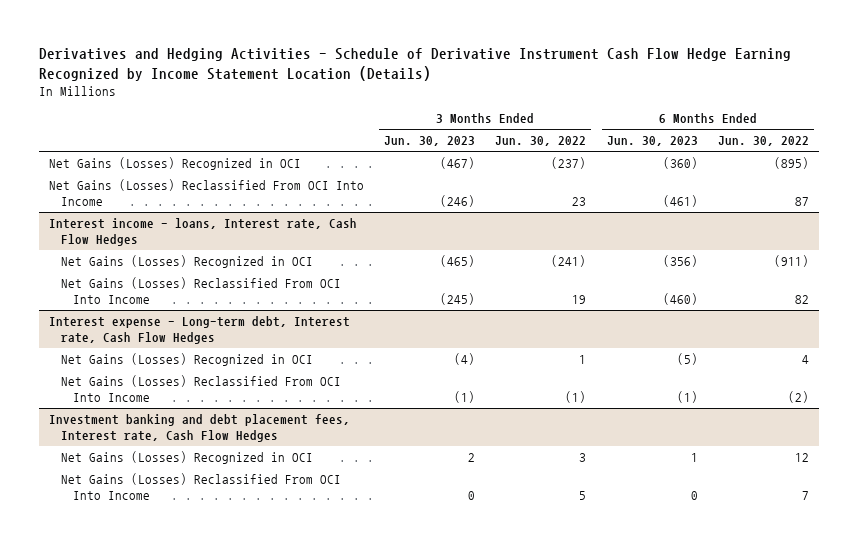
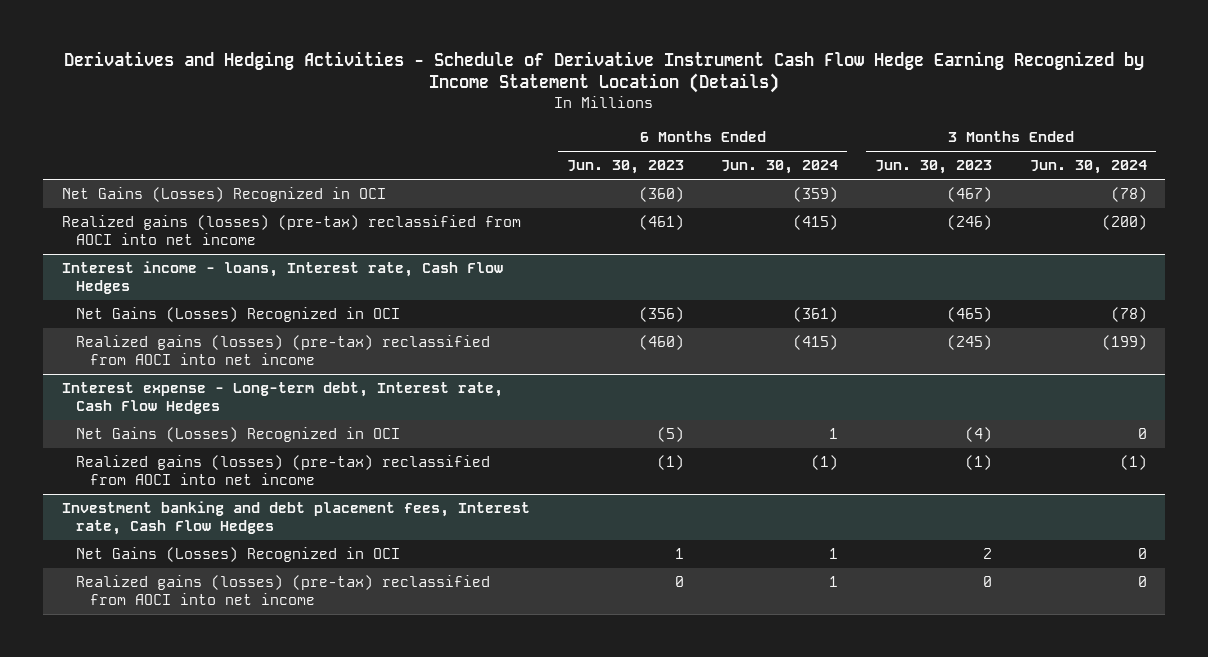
[495,136,587,147] Jun. 30, 2022 -> none
[717,136,809,147] Jun. 30, 2022 -> none
none -> [721,160,839,175] Jun. 30, 2024
none -> [1029,160,1147,175] Jun. 30, 2024
[48,178,364,206] Net Gains (Losses) Reclassified From OCI Into Income -> [61,215,521,245] Realized gains (losses) (pre-tax) reclassified from AOCI into net income
[60,276,341,304] Net Gains (Losses) Reclassified From OCI Into Income -> [76,335,491,365] Realized gains (losses) (pre-tax) reclassified from AOCI into net income
[60,374,341,402] Net Gains (Losses) Reclassified From OCI Into Income -> [76,455,491,485] Realized gains (losses) (pre-tax) reclassified from AOCI into net income
[60,472,341,500] Net Gains (Losses) Reclassified From OCI Into Income -> [76,575,491,605] Realized gains (losses) (pre-tax) reclassified from AOCI into net income

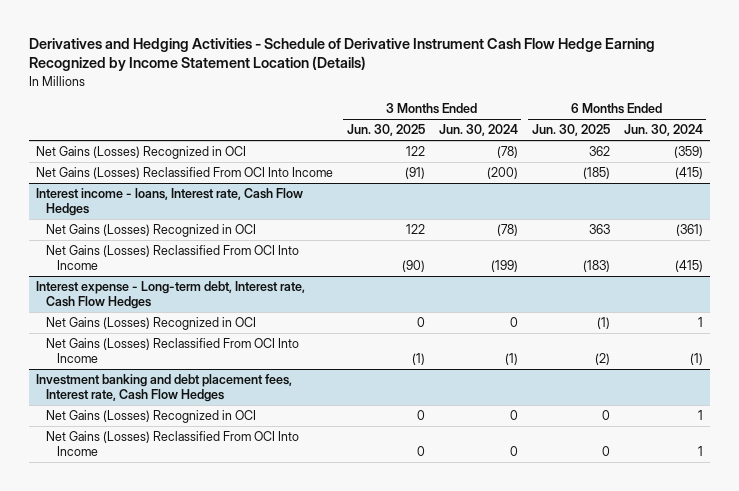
[566,160,684,175] Jun. 30, 2023 -> none
[875,160,993,175] Jun. 30, 2023 -> none
none -> [346,124,425,137] Jun. 30, 2025
none -> [531,124,610,137] Jun. 30, 2025
[61,215,521,245] Realized gains (losses) (pre-tax) reclassified from AOCI into net income -> [35,167,333,180] Net Gains (Losses) Reclassified From OCI Into Income
[76,335,491,365] Realized gains (losses) (pre-tax) reclassified from AOCI into net income -> [46,245,300,271] Net Gains (Losses) Reclassified From OCI Into Income
[76,455,491,485] Realized gains (losses) (pre-tax) reclassified from AOCI into net income -> [46,338,300,364] Net Gains (Losses) Reclassified From OCI Into Income
[76,575,491,605] Realized gains (losses) (pre-tax) reclassified from AOCI into net income -> [46,431,300,457] Net Gains (Losses) Reclassified From OCI Into Income

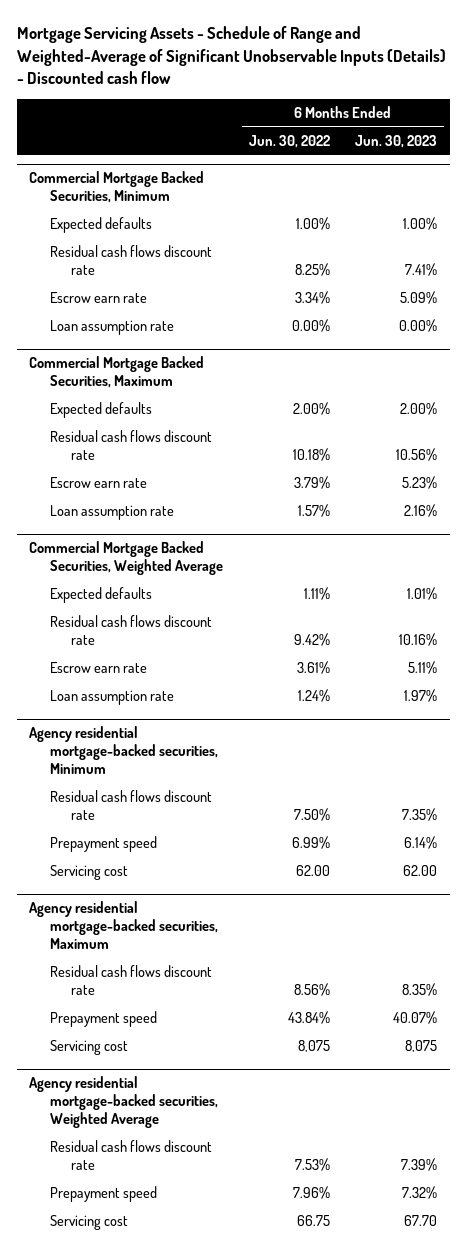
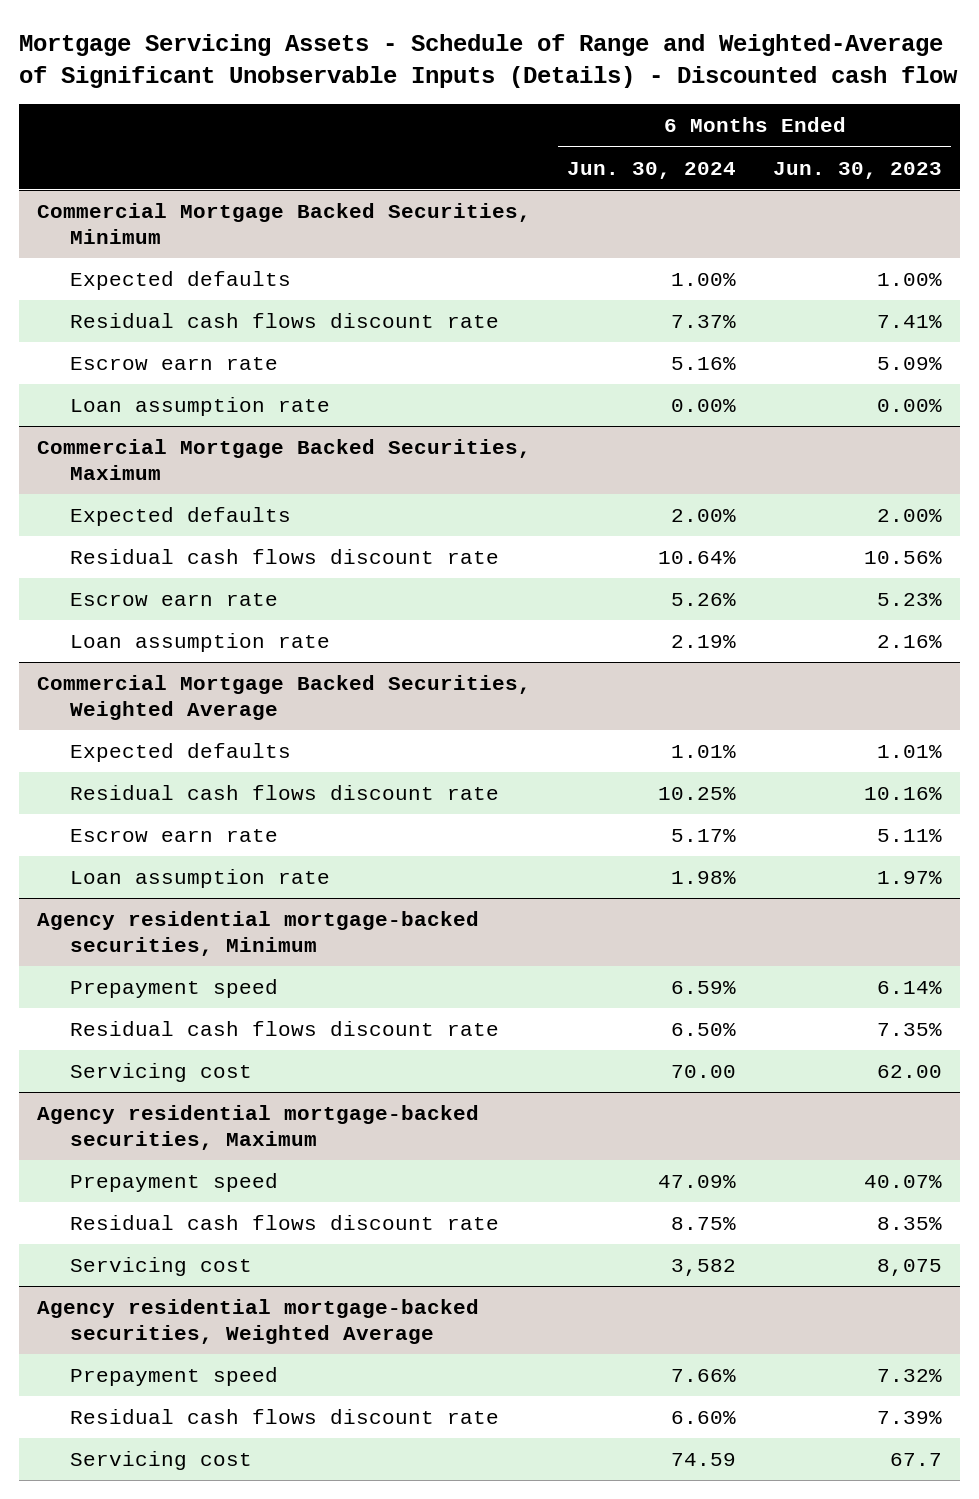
[248,134,330,148] Jun. 30, 2022 -> none
none -> [567,161,737,179] Jun. 30, 2024
[50,790,213,821] Residual cash flows discount rate -> [70,1021,500,1037] Residual cash flows discount rate
[50,965,213,996] Residual cash flows discount rate -> [70,1215,500,1231] Residual cash flows discount rate
[50,1140,213,1171] Residual cash flows discount rate -> [70,1409,500,1425] Residual cash flows discount rate
[404,1215,438,1227] 67.70 -> [889,1453,942,1467] 67.7

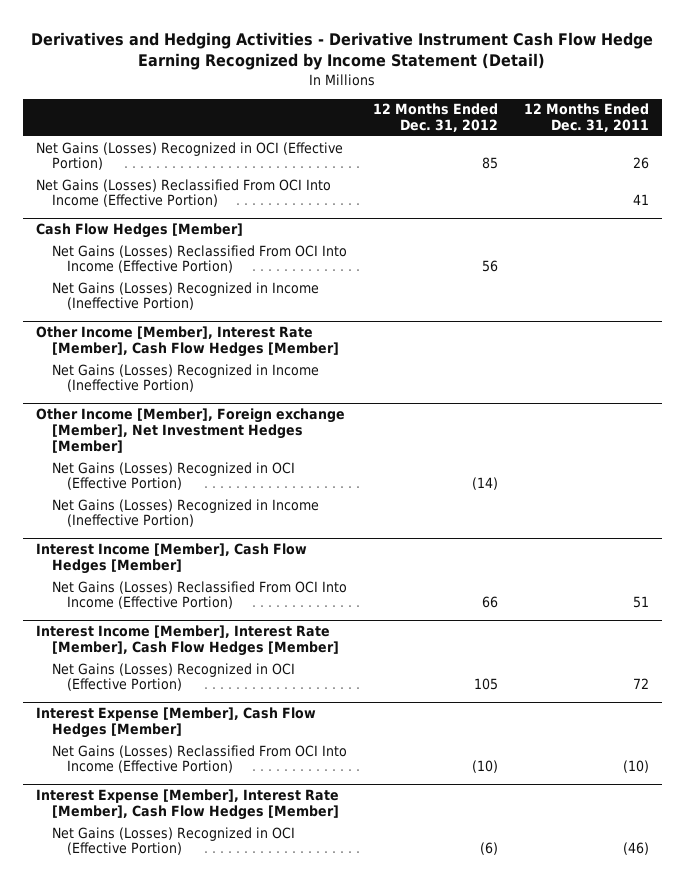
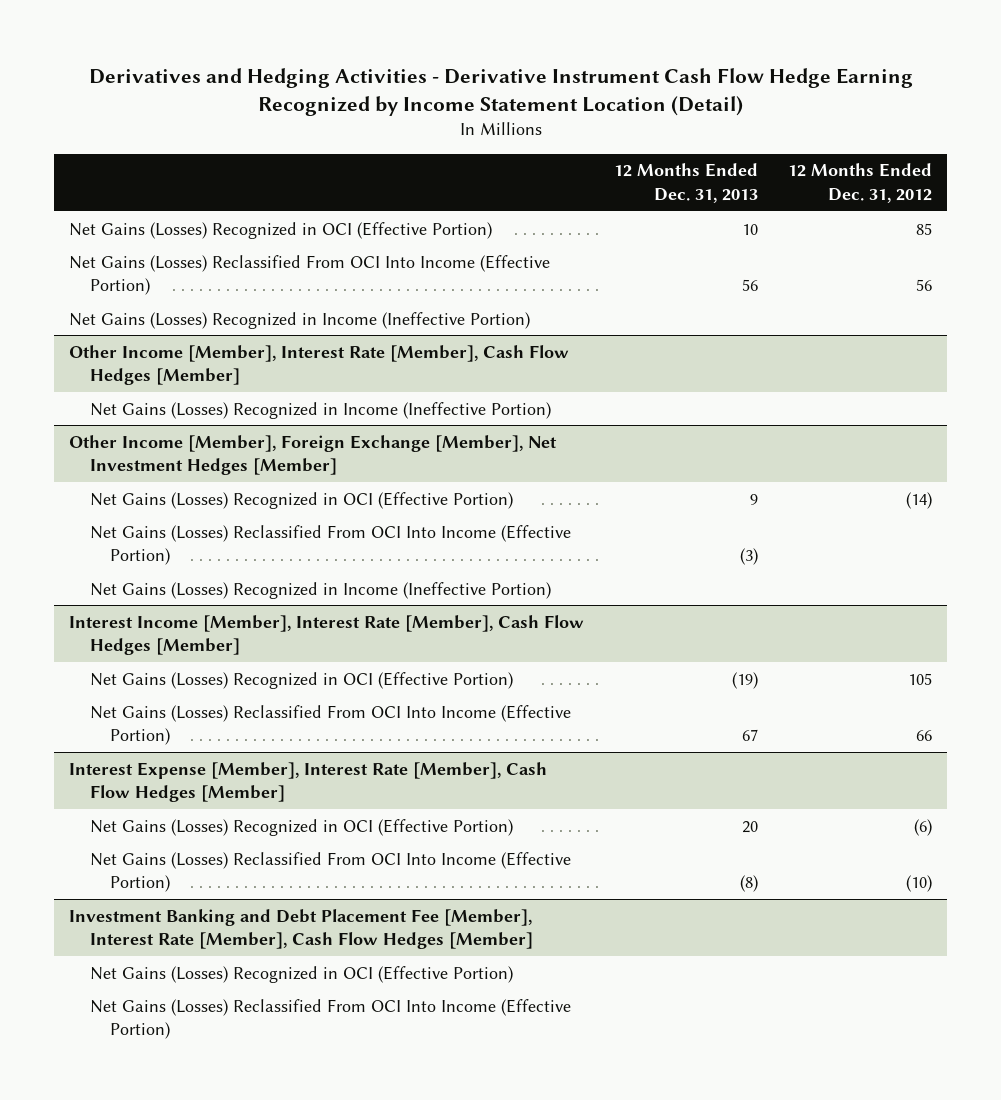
[31,31,654,71] Derivatives and Hedging Activities - Derivative Instrument Cash Flow Hedge Earning Recognized by Income Statement (Detail) -> [88,67,913,116] Derivatives and Hedging Activities - Derivative Instrument Cash Flow Hedge Earning Recognized by Income Statement Location (Detail)
[523,103,649,133] 12 Months Ended Dec. 31, 2011 -> none
none -> [614,163,759,203] 12 Months Ended Dec. 31, 2013
[36,178,332,208] Net Gains (Losses) Reclassified From OCI Into Income (Effective Portion) -> none
[36,223,244,239] Cash Flow Hedges [Member] -> none
[36,408,346,454] Other Income [Member], Foreign exchange [Member], Net Investment Hedges [Member] -> [69,434,558,476] Other Income [Member], Foreign Exchange [Member], Net Investment Hedges [Member]
none -> [89,524,571,566] Net Gains (Losses) Reclassified From OCI Into Income (Effective Portion)
[36,543,308,575] Interest Income [Member], Cash Flow Hedges [Member] -> none
[51,580,347,610] Net Gains (Losses) Reclassified From OCI Into Income (Effective Portion) -> none
[36,707,317,739] Interest Expense [Member], Cash Flow Hedges [Member] -> none
[471,760,498,774] (10) -> [915,730,932,742] 66
none -> [89,851,571,893] Net Gains (Losses) Reclassified From OCI Into Income (Effective Portion)
none -> [69,908,533,950] Investment Banking and Debt Placement Fee [Member], Interest Rate [Member], Cash Flow Hedges [Member]
none -> [89,965,513,983] Net Gains (Losses) Recognized in OCI (Effective Portion)
none -> [89,998,571,1040] Net Gains (Losses) Reclassified From OCI Into Income (Effective Portion)

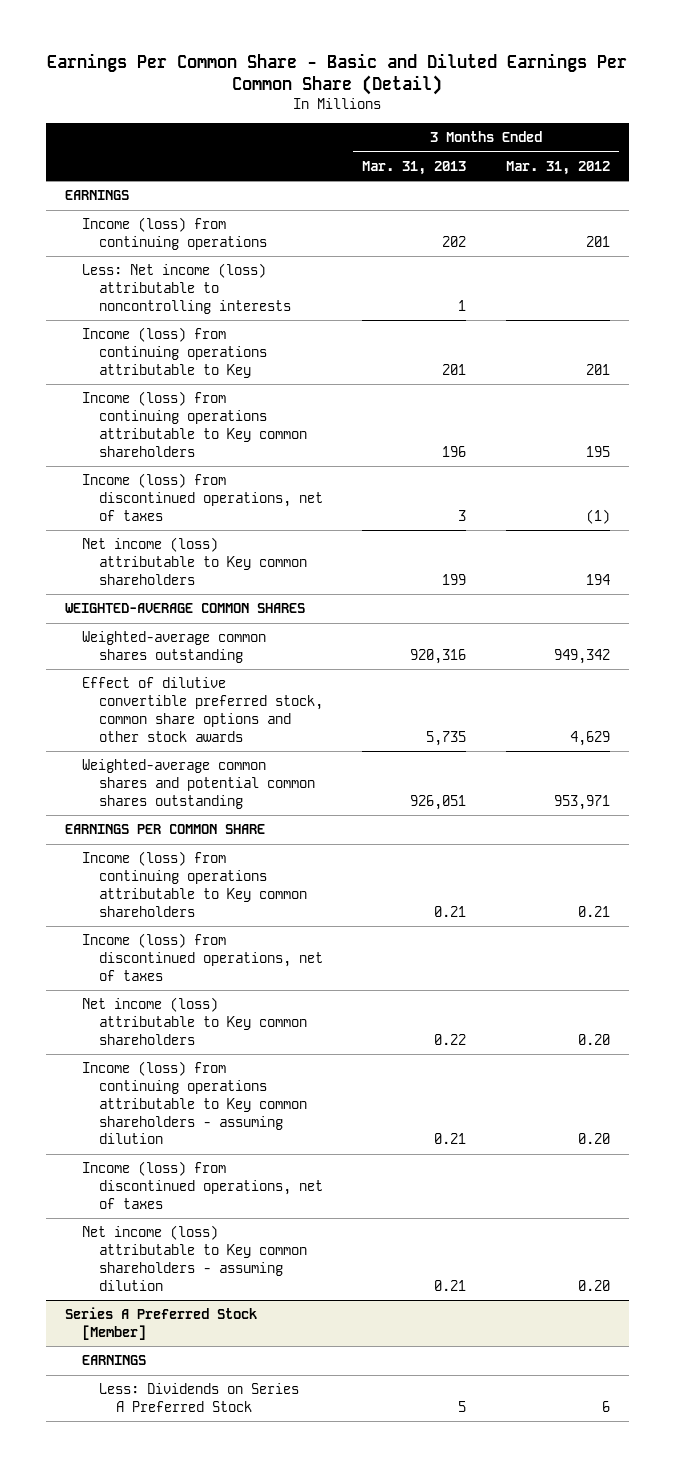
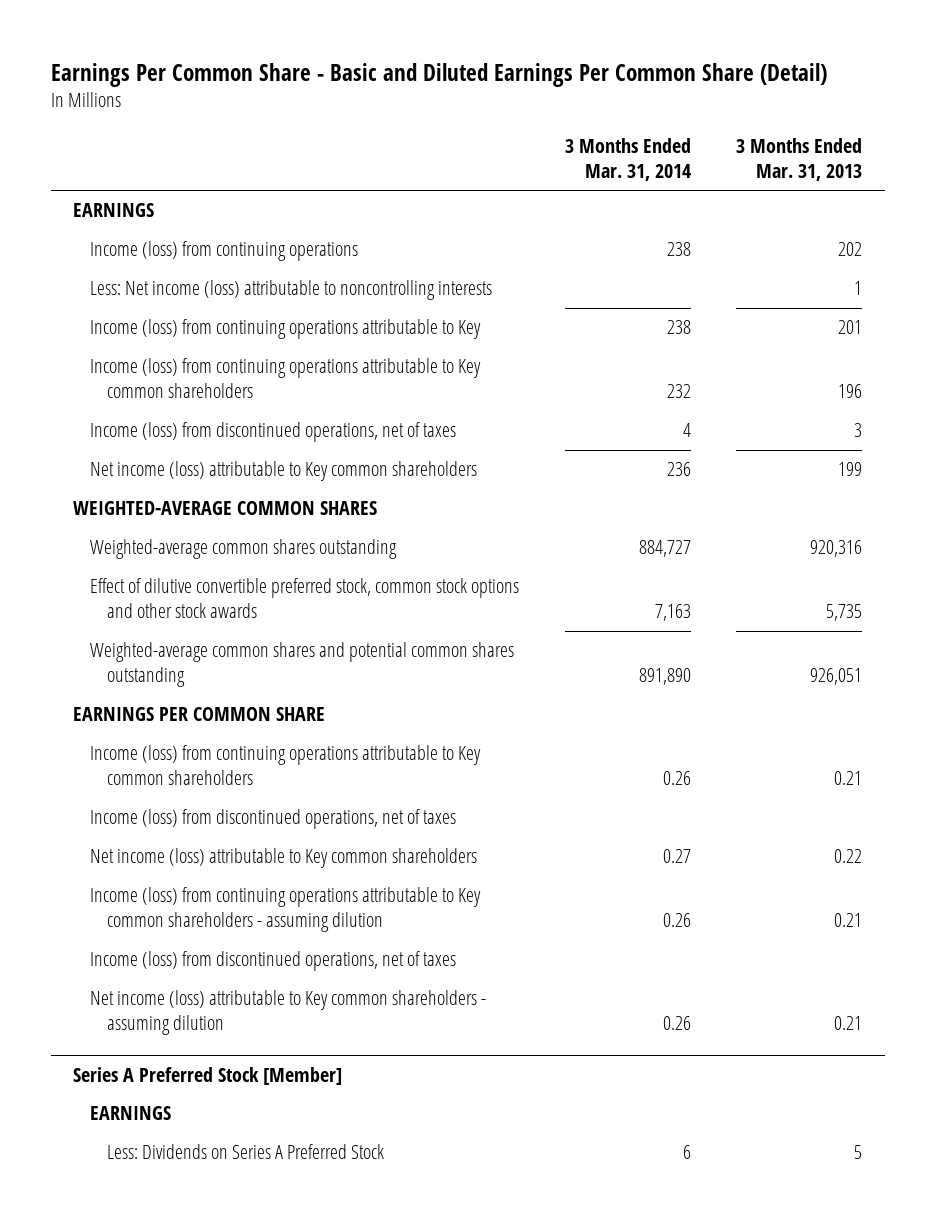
[505,160,610,175] Mar. 31, 2012 -> none
none -> [564,137,691,181] 3 Months Ended Mar. 31, 2014
[82,677,324,742] Effect of dilutive convertible preferred stock, common share options and other stock awards -> [90,578,520,619] Effect of dilutive convertible preferred stock, common stock options and other stock awards

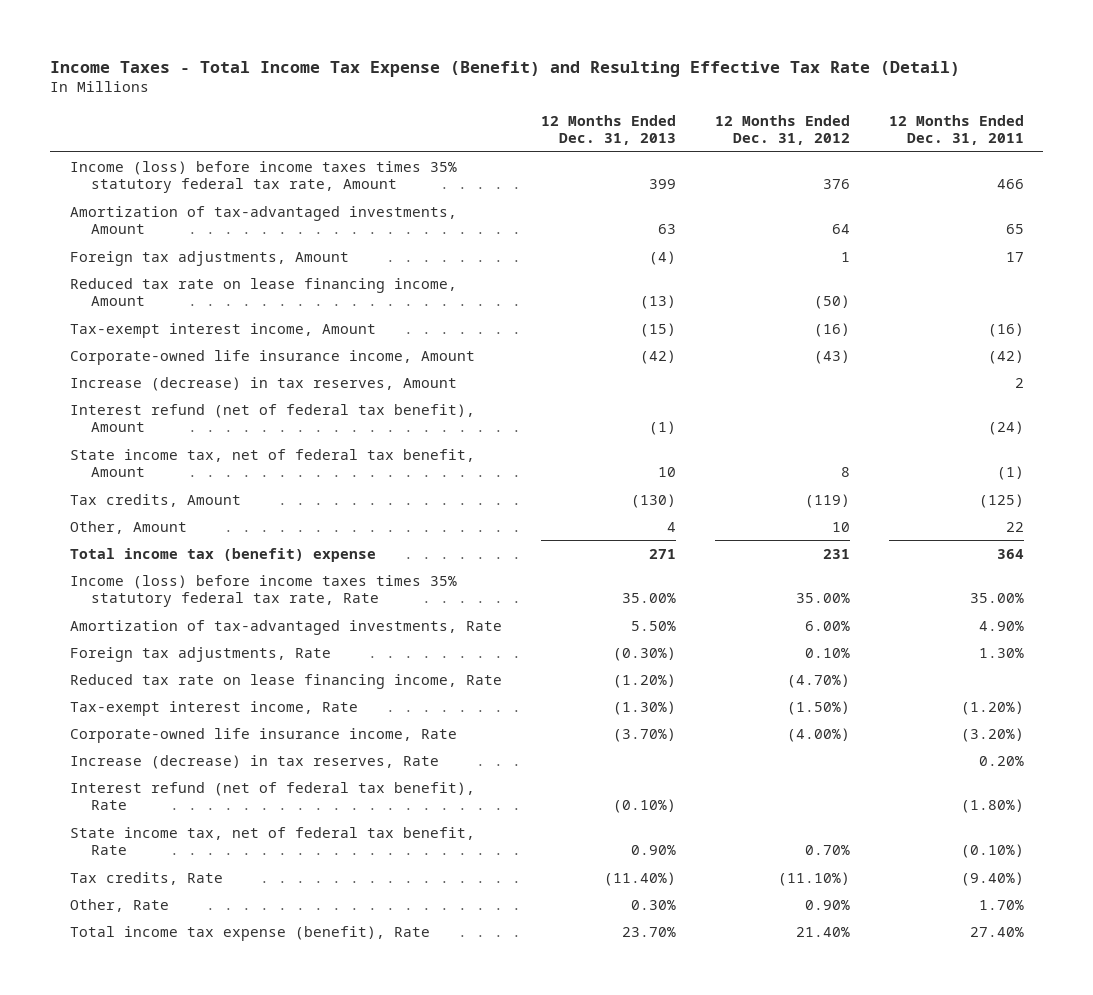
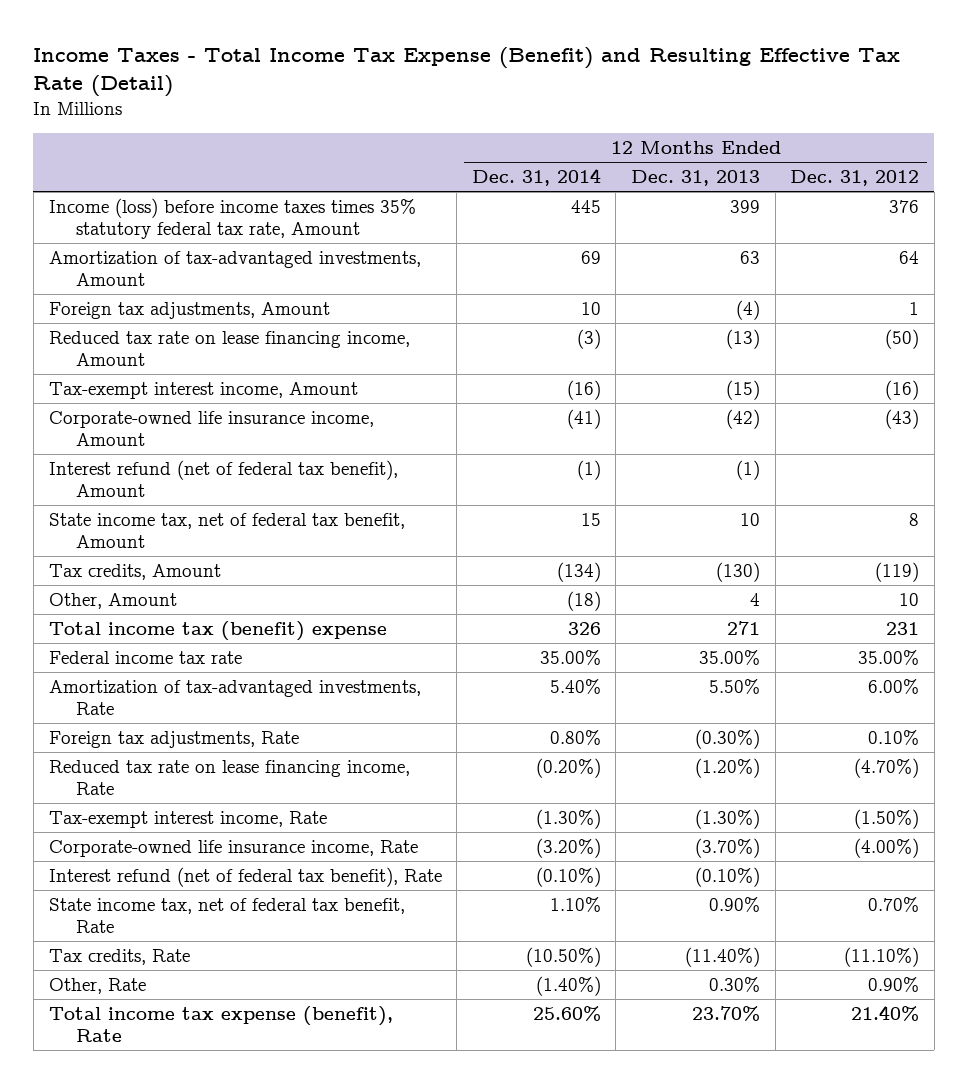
[888,114,1024,146] 12 Months Ended Dec. 31, 2011 -> none
none -> [471,167,601,186] Dec. 31, 2014
[69,376,457,391] Increase (decrease) in tax reserves, Amount -> none
[69,574,457,608] Income (loss) before income taxes times 35% statutory federal tax rate, Rate -> [48,650,242,664] Federal income tax rate
[69,754,439,769] Increase (decrease) in tax reserves, Rate -> none

